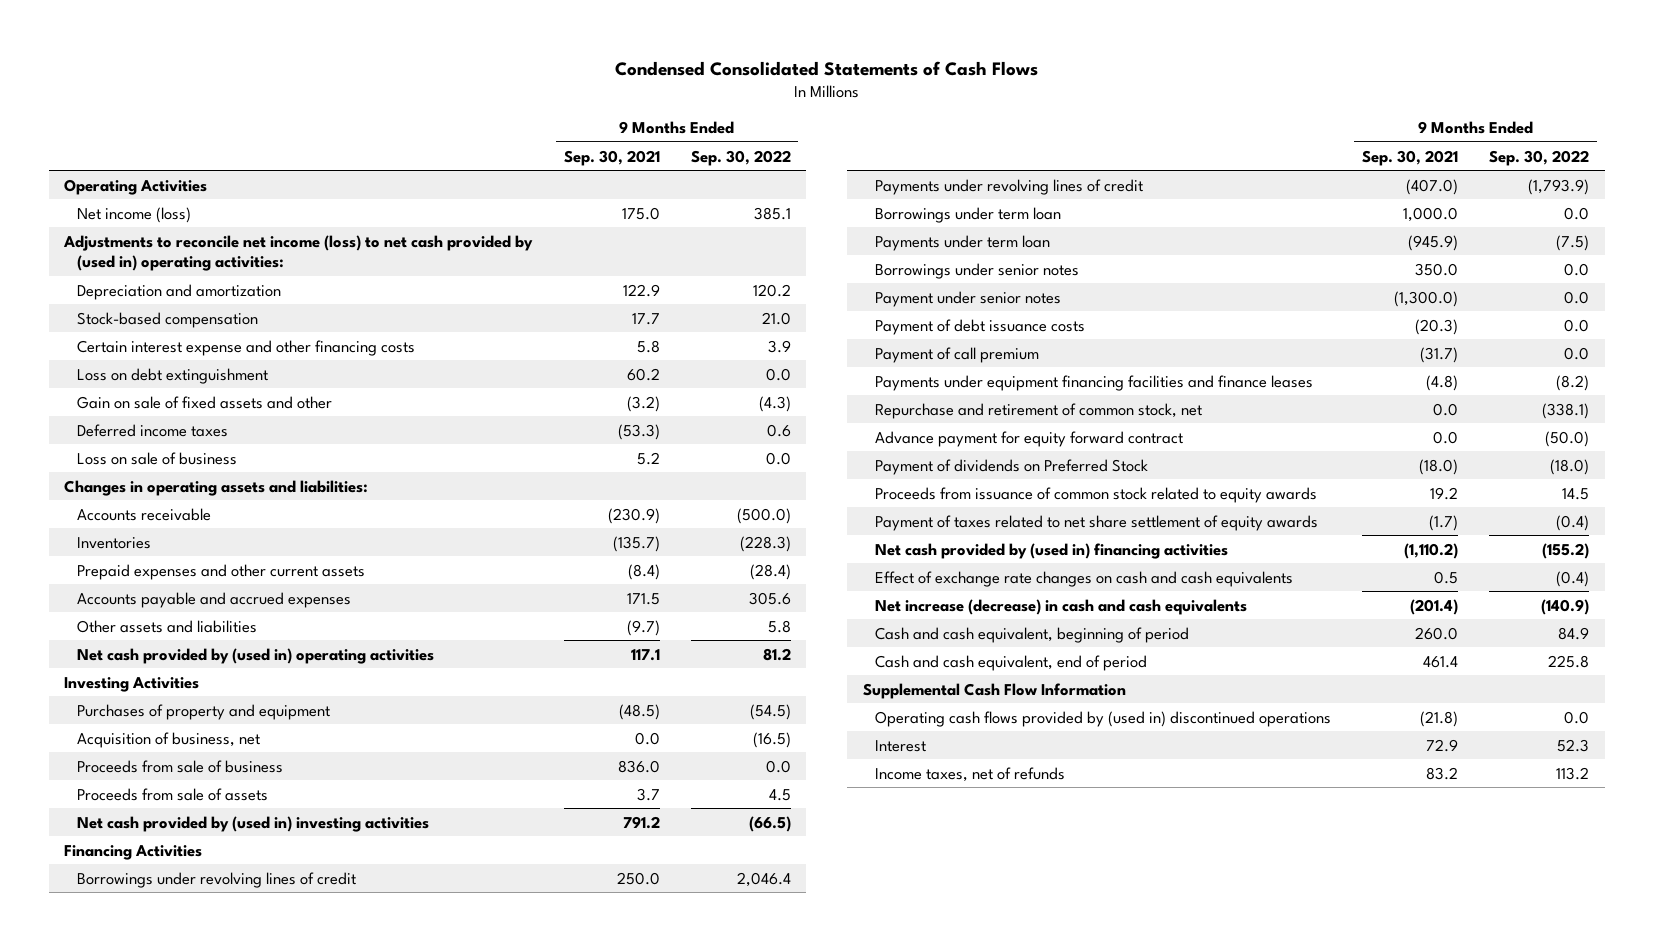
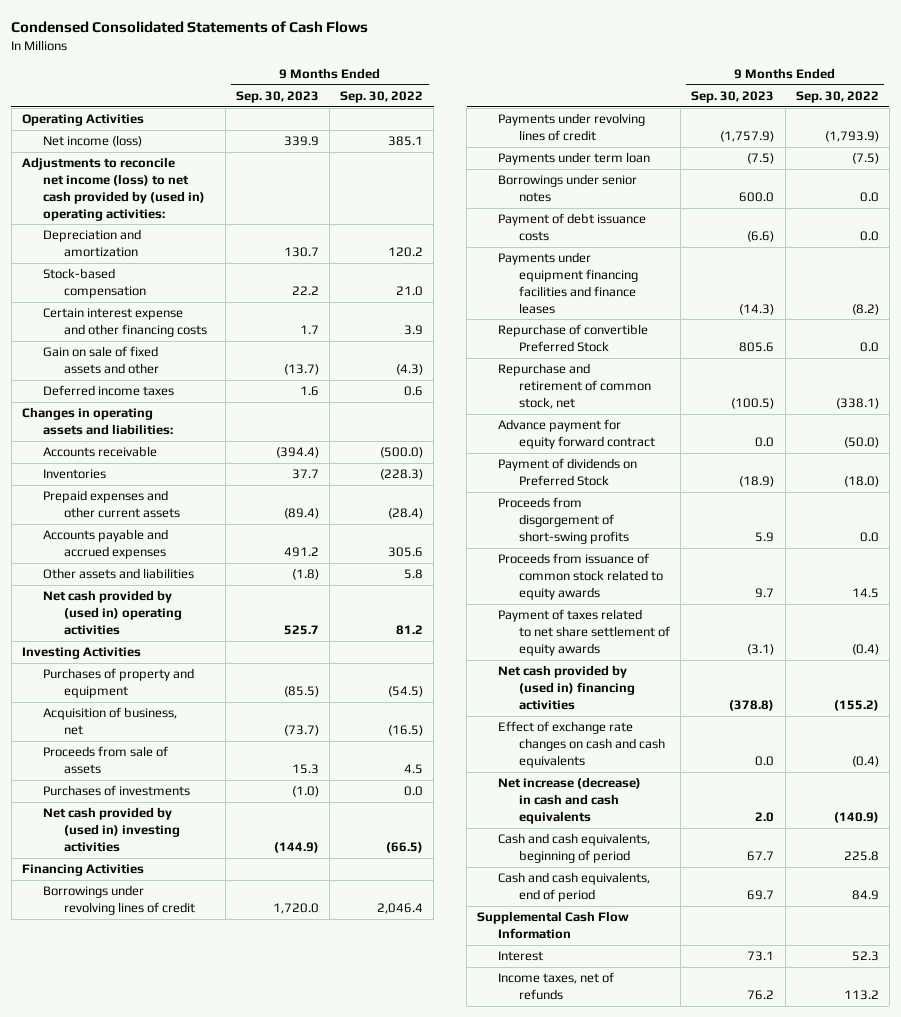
[563,149,660,166] Sep. 30, 2021 -> none
none -> [236,90,320,103] Sep. 30, 2023
[76,367,268,384] Loss on debt extinguishment -> none
[76,451,237,465] Loss on sale of business -> none
[76,759,283,773] Proceeds from sale of business -> none
none -> [42,785,190,797] Purchases of investments
[875,206,1062,223] Borrowings under term loan -> none
[875,290,1062,307] Payment under senior notes -> none
[875,346,1040,363] Payment of call premium -> none
none -> [498,324,649,353] Repurchase of convertible Preferred Stock
none -> [498,497,630,544] Proceeds from disgorgement of short-swing profits
[875,626,1190,643] Cash and cash equivalent, beginning of period -> [498,833,651,864] Cash and cash equivalents, beginning of period
[1558,626,1590,640] 84.9 -> [843,851,879,862] 225.8
[875,654,1148,671] Cash and cash equivalent, end of period -> [498,872,651,903] Cash and cash equivalents, end of period
[1548,654,1590,668] 225.8 -> [851,890,879,901] 84.9
[875,710,1332,727] Operating cash flows provided by (used in) discontinued operations -> none

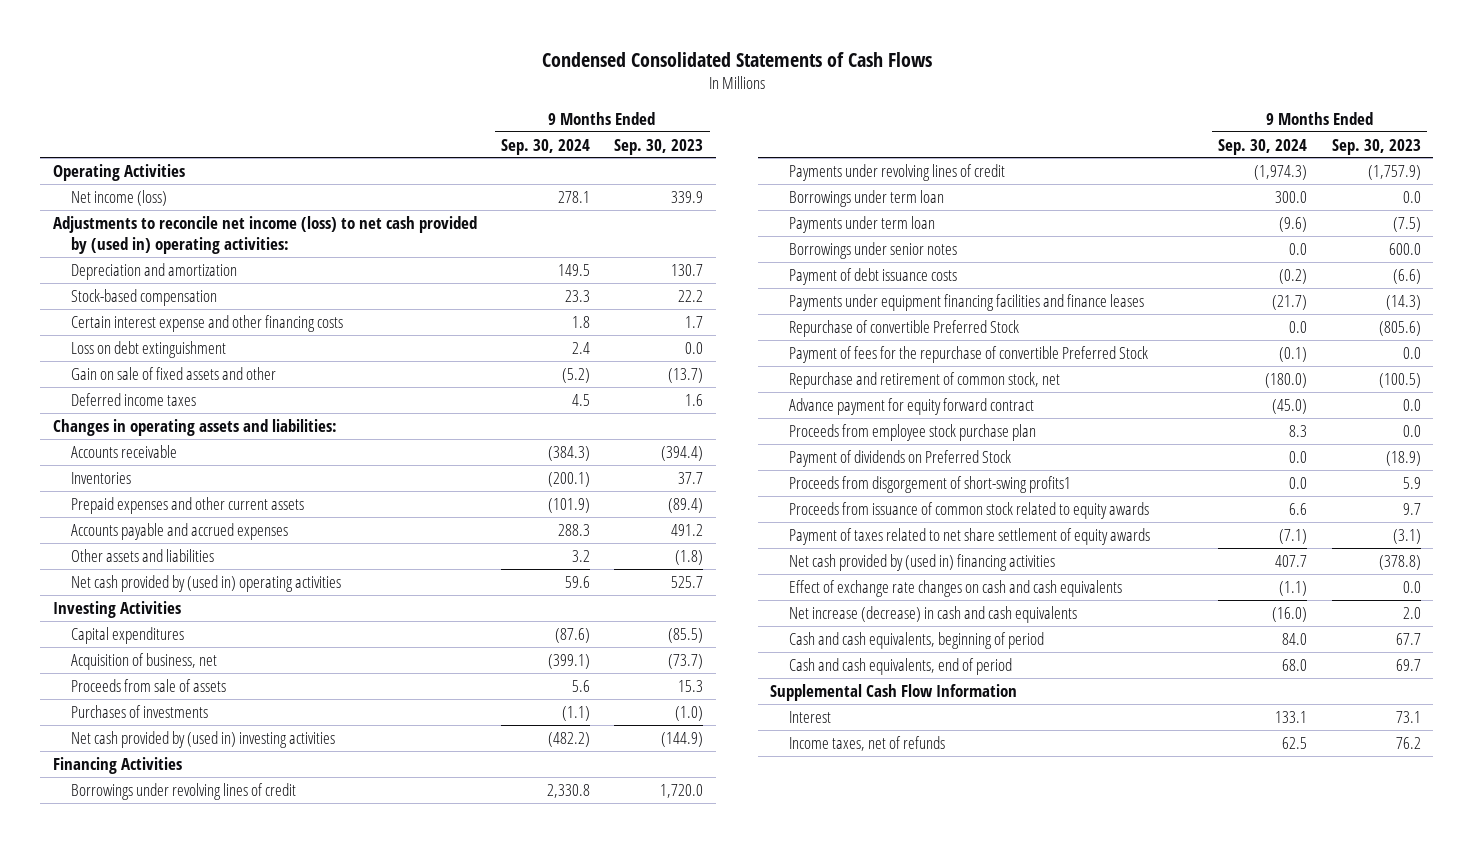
[340,90,424,103] Sep. 30, 2022 -> none
none -> [501,138,591,155] Sep. 30, 2024
none -> [71,340,227,358] Loss on debt extinguishment
[42,668,194,699] Purchases of property and equipment -> [71,626,185,644] Capital expenditures
none -> [788,189,944,207] Borrowings under term loan
[739,342,775,353] 805.6 -> [1378,320,1421,336] (805.6)
none -> [788,345,1148,363] Payment of fees for the repurchase of convertible Preferred Stock
none -> [788,423,1036,441] Proceeds from employee stock purchase plan
[498,497,630,544] Proceeds from disgorgement of short-swing profits -> [788,475,1071,493] Proceeds from disgorgement of short-swing profits1

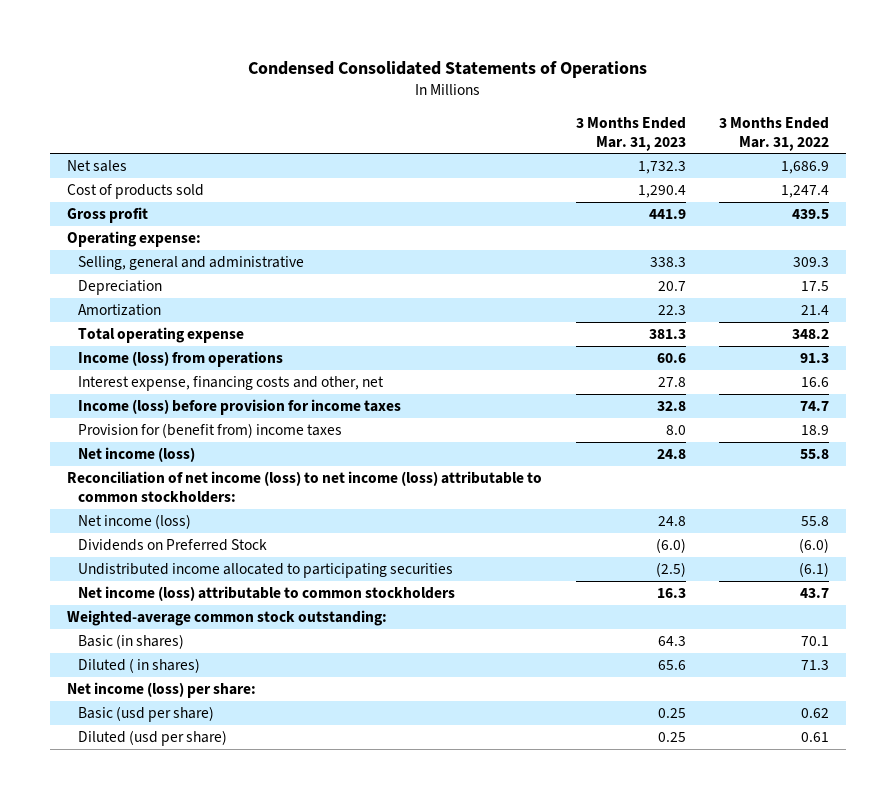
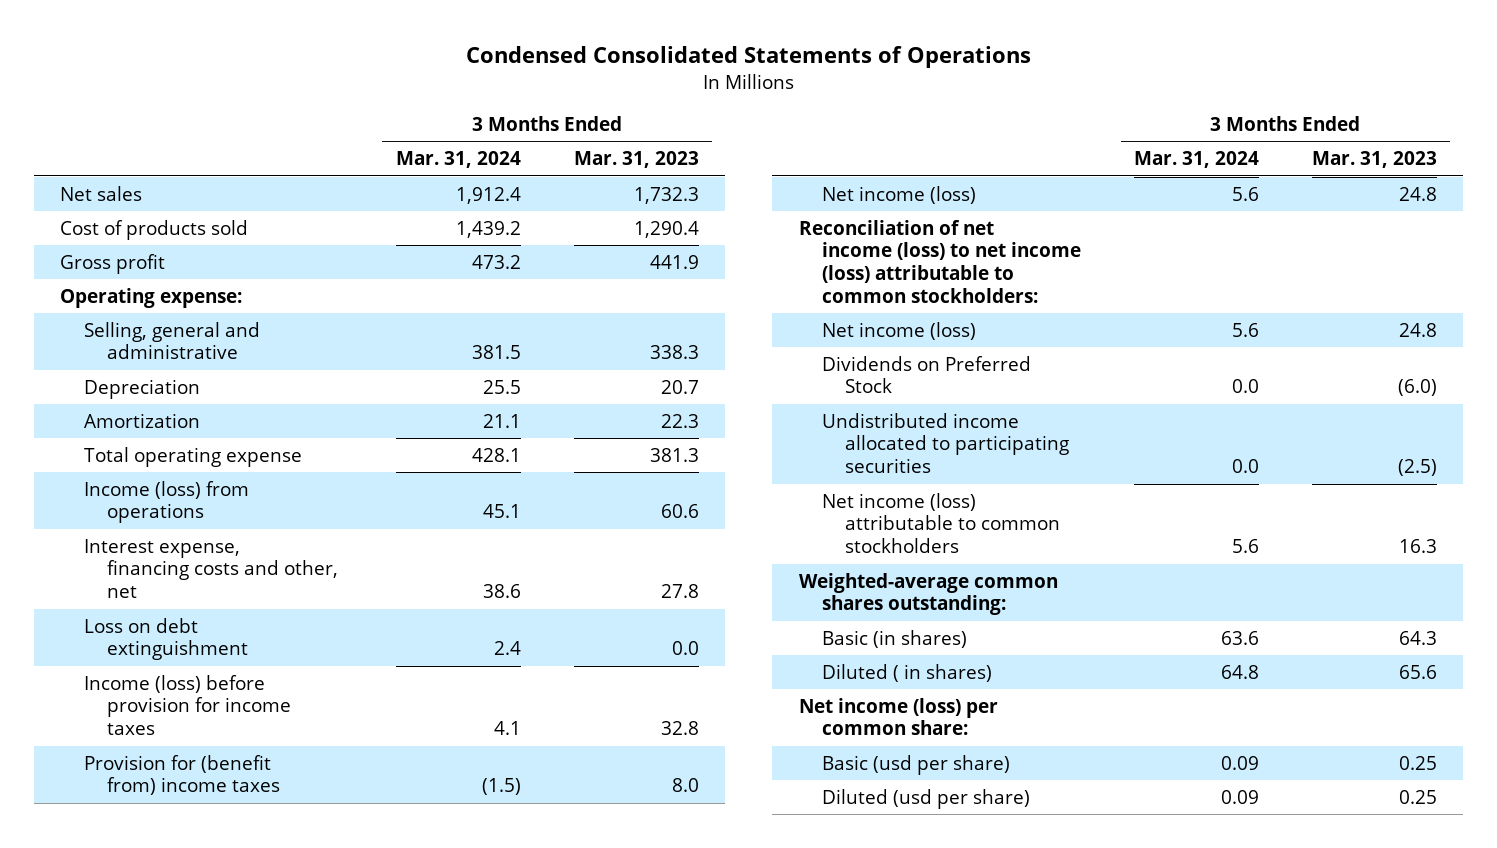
[719,116,830,151] 3 Months Ended Mar. 31, 2022 -> none
none -> [395,151,521,169] Mar. 31, 2024
none -> [83,617,248,661] Loss on debt extinguishment
[67,609,388,626] Weighted-average common stock outstanding: -> [798,572,1058,616] Weighted-average common shares outstanding:
[67,681,257,698] Net income (loss) per share: -> [798,697,998,736] Net income (loss) per common share:

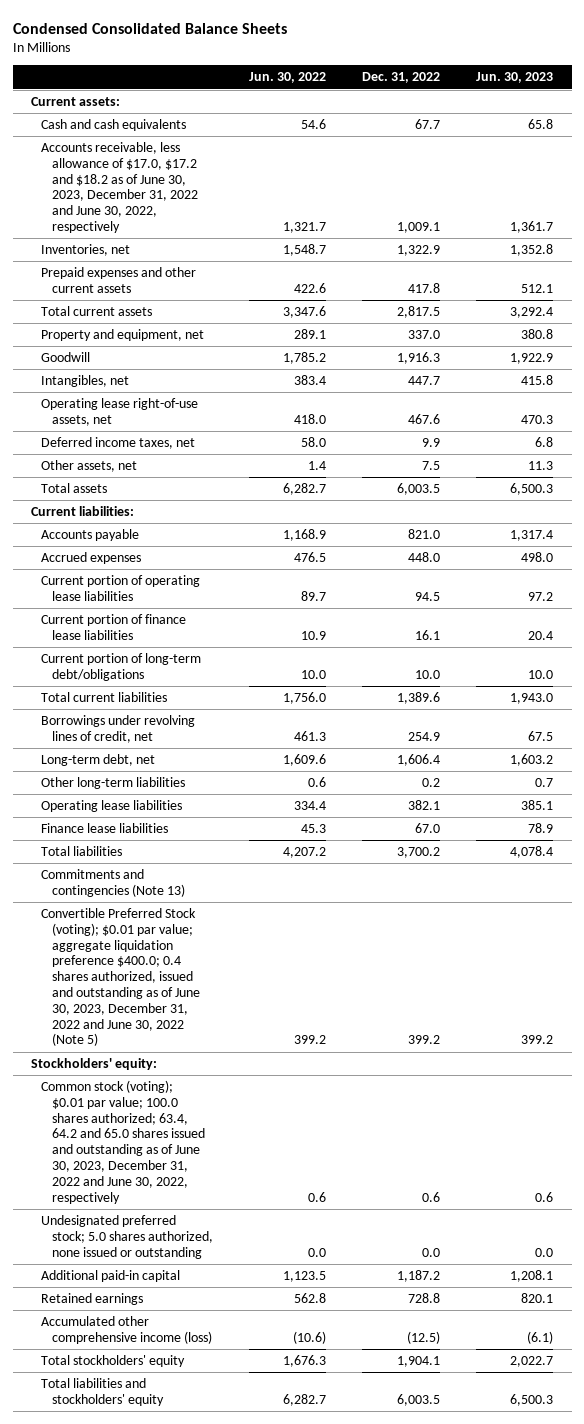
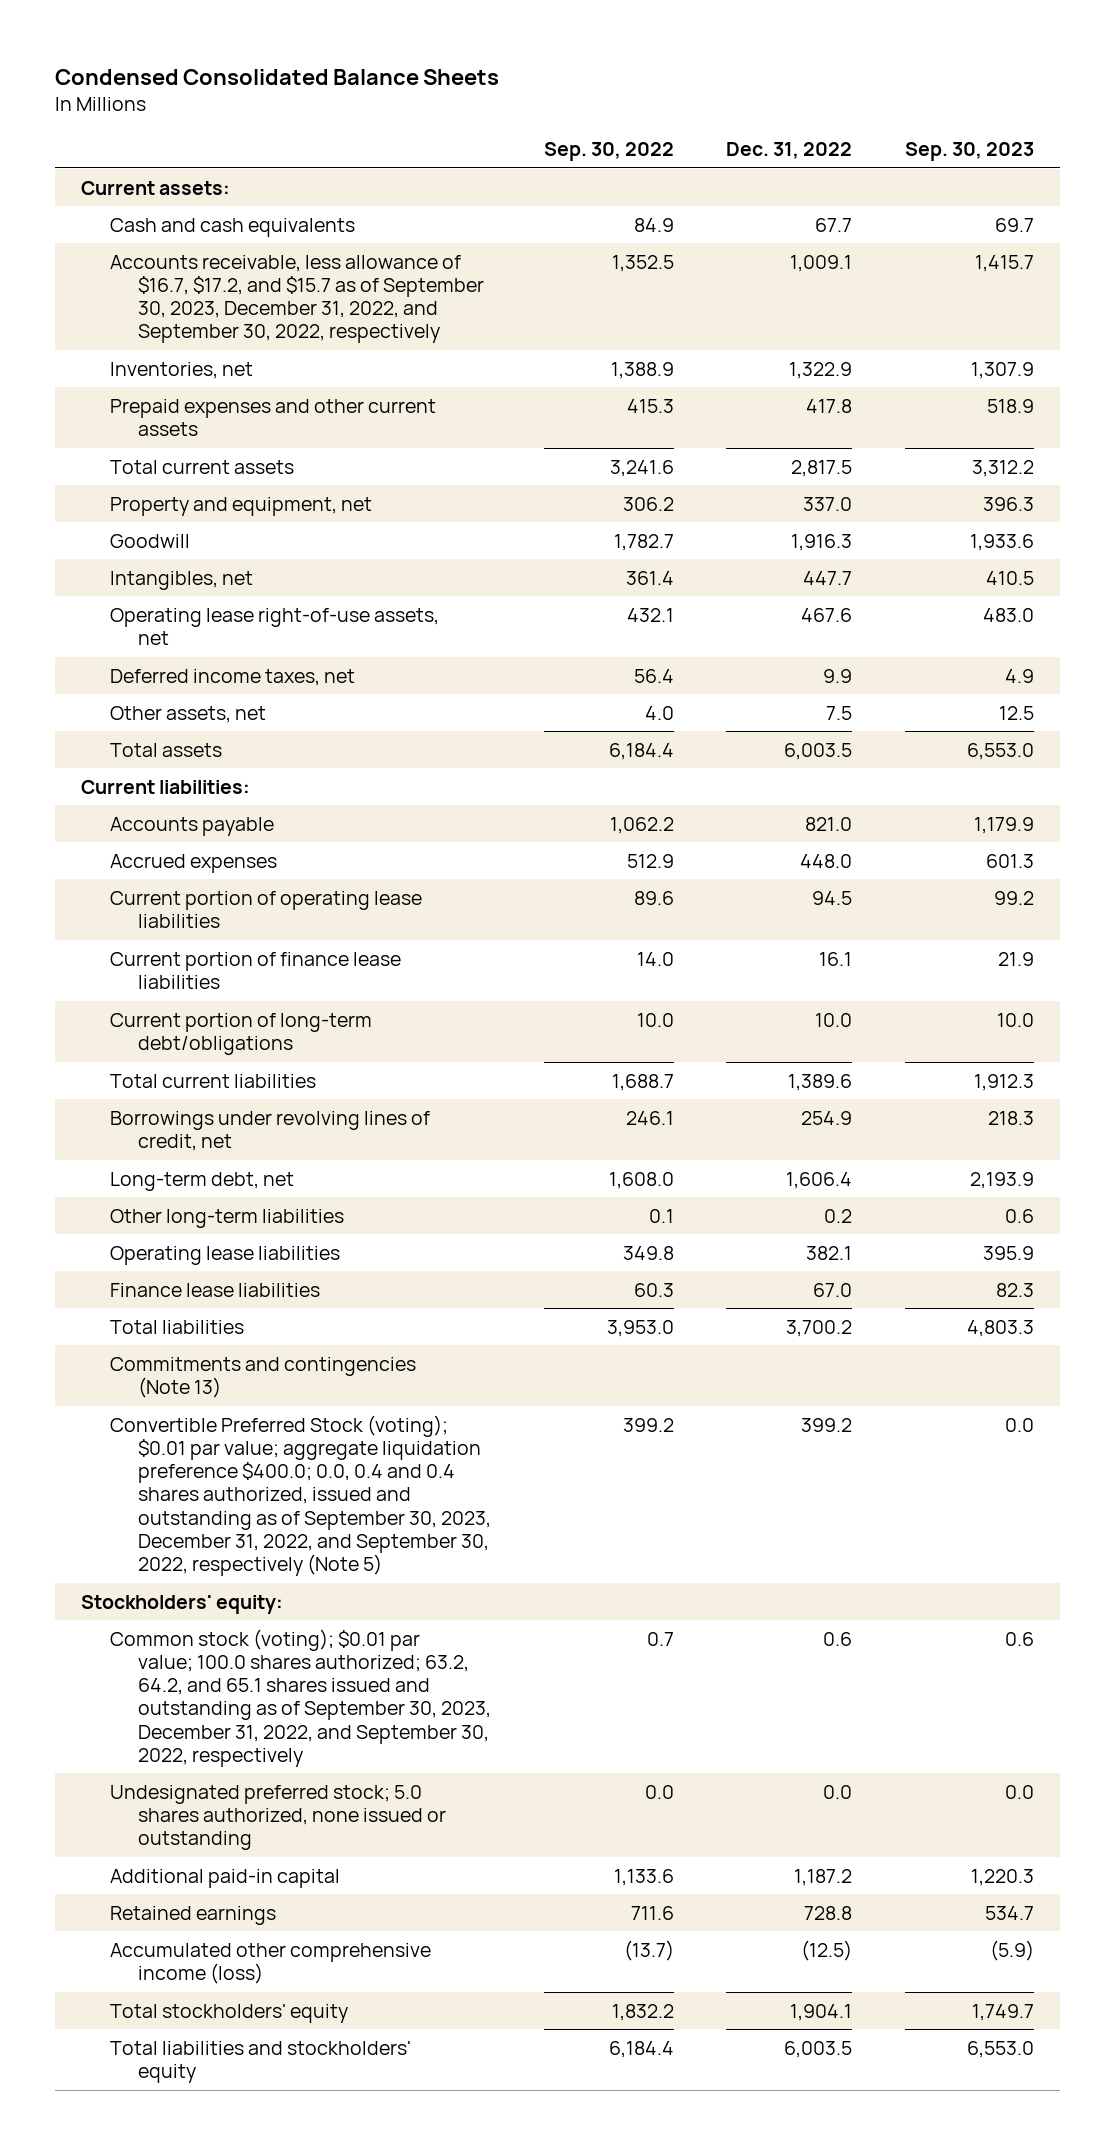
[249,72,327,84] Jun. 30, 2022 -> none
[476,72,554,84] Jun. 30, 2023 -> none
none -> [543,142,674,162] Sep. 30, 2022
none -> [905,142,1035,162] Sep. 30, 2023
[41,142,199,234] Accounts receivable, less allowance of $17.0, $17.2 and $18.2 as of June 30, 2023, December 31, 2022 and June 30, 2022, respectively -> [109,254,484,344] Accounts receivable, less allowance of $16.7, $17.2, and $15.7 as of September 30, 2023, December 31, 2022, and September 30, 2022, respectively
[41,908,201,1047] Convertible Preferred Stock (voting); $0.01 par value; aggregate liquidation preference $400.0; 0.4 shares authorized, issued and outstanding as of June 30, 2023, December 31, 2022 and June 30, 2022 (Note 5) -> [109,1414,491,1577] Convertible Preferred Stock (voting); $0.01 par value; aggregate liquidation preference $400.0; 0.0, 0.4 and 0.4 shares authorized, issued and outstanding as of September 30, 2023, December 31, 2022, and September 30, 2022, respectively (Note 5)
[41,1080,206,1204] Common stock (voting); $0.01 par value; 100.0 shares authorized; 63.4, 64.2 and 65.0 shares issued and outstanding as of June 30, 2023, December 31, 2022 and June 30, 2022, respectively -> [109,1628,491,1767] Common stock (voting); $0.01 par value; 100.0 shares authorized; 63.2, 64.2, and 65.1 shares issued and outstanding as of September 30, 2023, December 31, 2022, and September 30, 2022, respectively

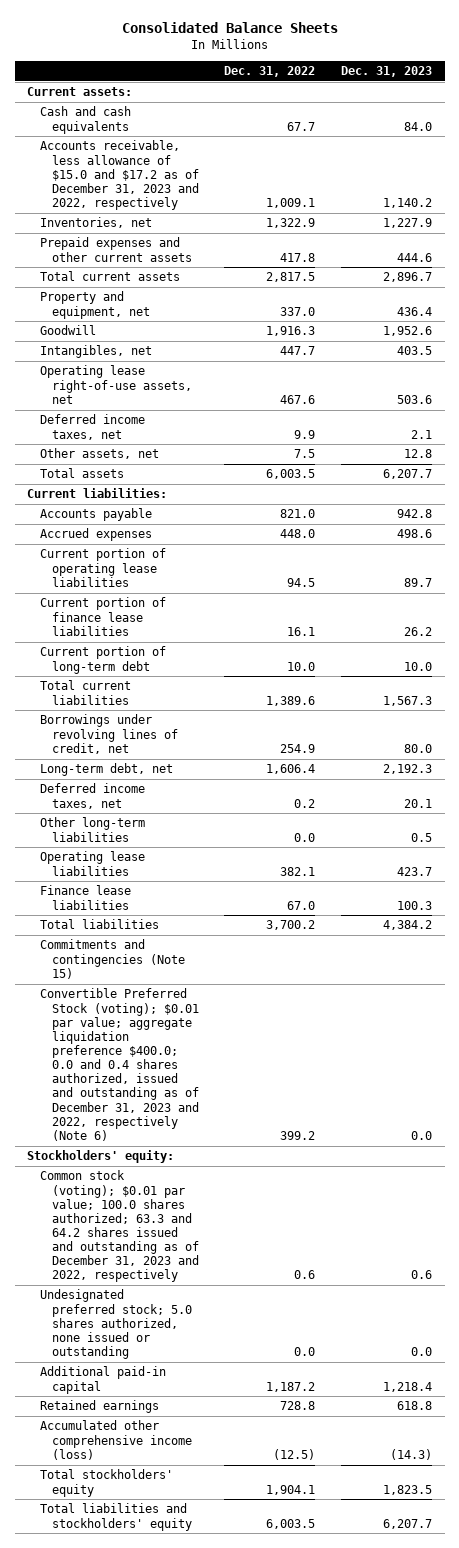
[54,68,499,85] Condensed Consolidated Balance Sheets -> [121,21,338,33] Consolidated Balance Sheets
[543,142,674,162] Sep. 30, 2022 -> none
[905,142,1035,162] Sep. 30, 2023 -> none
none -> [340,66,432,78] Dec. 31, 2023
[109,254,484,344] Accounts receivable, less allowance of $16.7, $17.2, and $15.7 as of September 30, 2023, December 31, 2022, and September 30, 2022, respectively -> [39,140,200,211] Accounts receivable, less allowance of $15.0 and $17.2 as of December 31, 2023 and 2022, respectively
[109,1012,372,1055] Current portion of long-term debt/obligations -> [39,646,166,674] Current portion of long-term debt
none -> [39,783,145,809] Deferred income taxes, net
[824,1208,853,1223] 0.2 -> [294,832,316,842] 0.0
[109,1356,416,1398] Commitments and contingencies (Note 13) -> [39,939,186,979] Commitments and contingencies (Note 15)
[109,1414,491,1577] Convertible Preferred Stock (voting); $0.01 par value; aggregate liquidation preference $400.0; 0.0, 0.4 and 0.4 shares authorized, issued and outstanding as of September 30, 2023, December 31, 2022, and September 30, 2022, respectively (Note 5) -> [39,988,200,1141] Convertible Preferred Stock (voting); $0.01 par value; aggregate liquidation preference $400.0; 0.0 and 0.4 shares authorized, issued and outstanding as of December 31, 2023 and 2022, respectively (Note 6)
[109,1628,491,1767] Common stock (voting); $0.01 par value; 100.0 shares authorized; 63.2, 64.2, and 65.1 shares issued and outstanding as of September 30, 2023, December 31, 2022, and September 30, 2022, respectively -> [39,1170,200,1283] Common stock (voting); $0.01 par value; 100.0 shares authorized; 63.3 and 64.2 shares issued and outstanding as of December 31, 2023 and 2022, respectively

